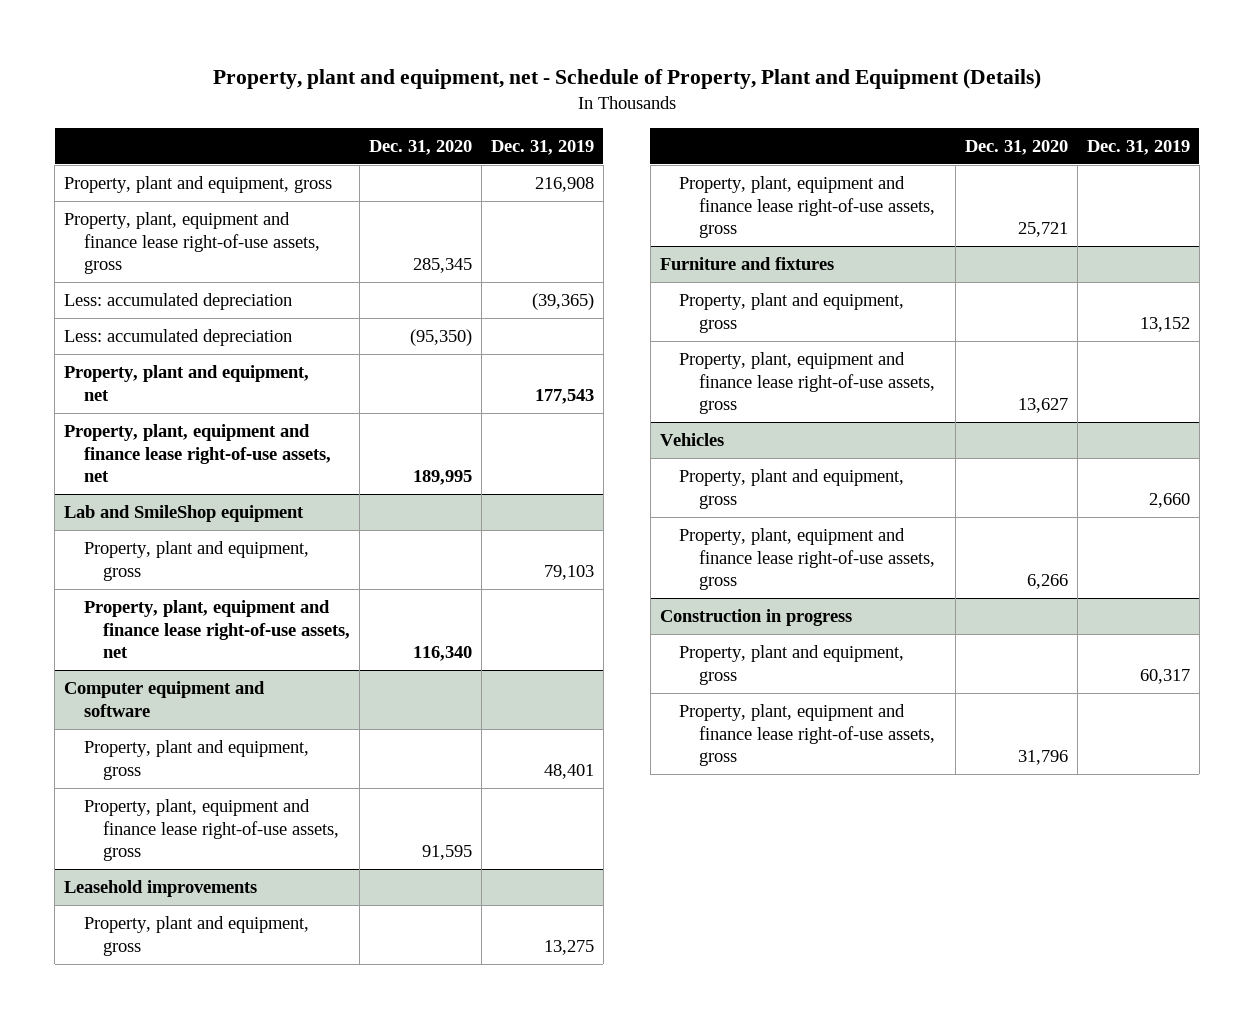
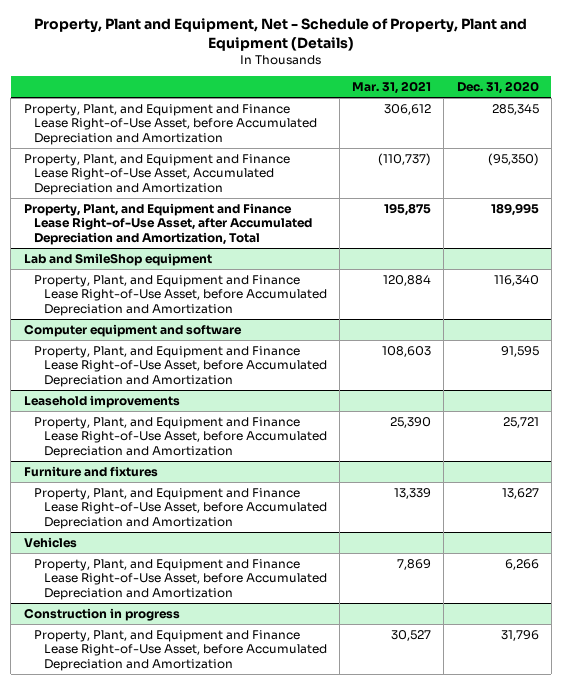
[212,68,1041,89] Property, plant and equipment, net - Schedule of Property, Plant and Equipment (Details) -> [34,18,528,52] Property, Plant and Equipment, Net - Schedule of Property, Plant and Equipment (Details)
[490,139,594,155] Dec. 31, 2019 -> none
none -> [352,81,432,95] Mar. 31, 2021
[64,176,333,194] Property, plant and equipment, gross -> none
[64,293,293,311] Less: accumulated depreciation -> none
[64,365,310,401] Property, plant and equipment, net -> none
[64,212,320,275] Property, plant, equipment and finance lease right-of-use assets, gross -> [23,103,317,145] Property, Plant, and Equipment and Finance Lease Right-of-Use Asset, before Accumulated Depreciation and Amortization
[64,329,293,347] Less: accumulated depreciation -> [23,153,290,195] Property, Plant, and Equipment and Finance Lease Right-of-Use Asset, Accumulated Depreciation and Amortization
[64,424,331,483] Property, plant, equipment and finance lease right-of-use assets, net -> [23,202,312,245] Property, Plant, and Equipment and Finance Lease Right-of-Use Asset, after Accumulated Depreciation and Amortization, Total
[83,541,309,581] Property, plant and equipment, gross -> none
[83,600,350,659] Property, plant, equipment and finance lease right-of-use assets, net -> [33,274,327,316] Property, Plant, and Equipment and Finance Lease Right-of-Use Asset, before Accumulated Depreciation and Amortization
[83,740,309,780] Property, plant and equipment, gross -> none
[83,799,339,862] Property, plant, equipment and finance lease right-of-use assets, gross -> [33,345,327,387] Property, Plant, and Equipment and Finance Lease Right-of-Use Asset, before Accumulated Depreciation and Amortization
[83,916,309,956] Property, plant and equipment, gross -> none
[679,176,935,239] Property, plant, equipment and finance lease right-of-use assets, gross -> [33,416,327,458] Property, Plant, and Equipment and Finance Lease Right-of-Use Asset, before Accumulated Depreciation and Amortization
[679,293,905,333] Property, plant and equipment, gross -> none
[679,352,935,415] Property, plant, equipment and finance lease right-of-use assets, gross -> [33,487,327,529] Property, Plant, and Equipment and Finance Lease Right-of-Use Asset, before Accumulated Depreciation and Amortization
[679,469,905,509] Property, plant and equipment, gross -> none
[679,528,935,591] Property, plant, equipment and finance lease right-of-use assets, gross -> [33,558,327,600] Property, Plant, and Equipment and Finance Lease Right-of-Use Asset, before Accumulated Depreciation and Amortization
[679,645,905,685] Property, plant and equipment, gross -> none
[679,704,935,767] Property, plant, equipment and finance lease right-of-use assets, gross -> [33,629,327,671] Property, Plant, and Equipment and Finance Lease Right-of-Use Asset, before Accumulated Depreciation and Amortization

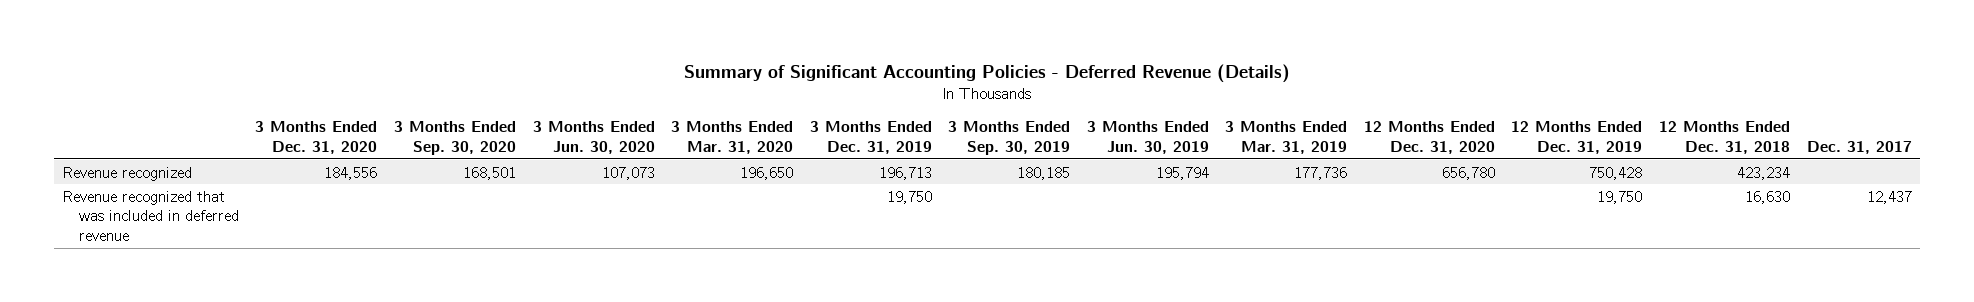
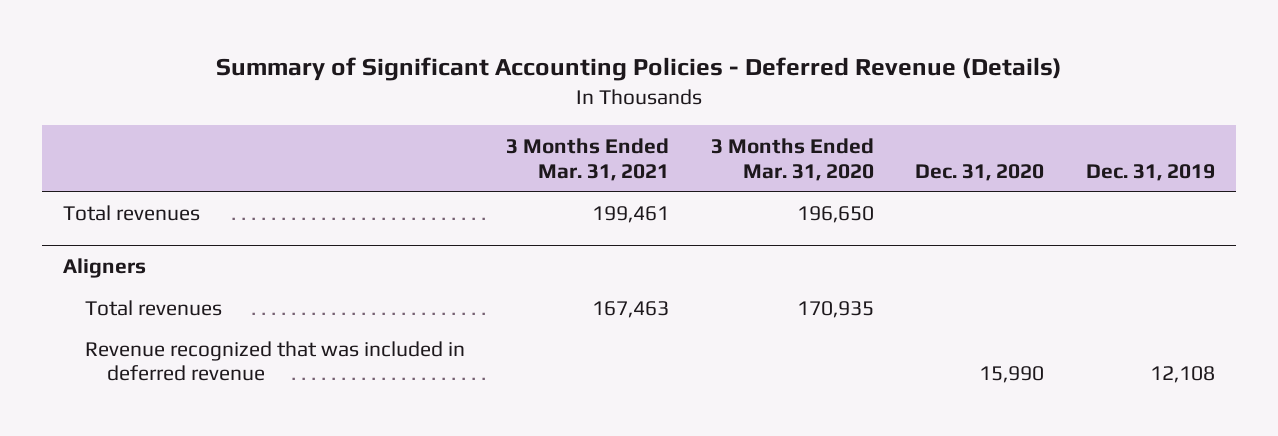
[255,121,378,154] 3 Months Ended Dec. 31, 2020 -> none
[393,121,516,155] 3 Months Ended Sep. 30, 2020 -> none
[532,121,655,154] 3 Months Ended Jun. 30, 2020 -> none
[809,121,932,154] 3 Months Ended Dec. 31, 2019 -> none
[948,121,1071,155] 3 Months Ended Sep. 30, 2019 -> none
[1086,121,1209,154] 3 Months Ended Jun. 30, 2019 -> none
[1225,121,1348,154] 3 Months Ended Mar. 31, 2019 -> none
[1363,121,1495,154] 12 Months Ended Dec. 31, 2020 -> none
[1511,121,1643,154] 12 Months Ended Dec. 31, 2019 -> none
[1659,121,1791,154] 12 Months Ended Dec. 31, 2018 -> none
[1806,140,1912,154] Dec. 31, 2017 -> none
none -> [506,137,670,181] 3 Months Ended Mar. 31, 2021
none -> [915,163,1045,181] Dec. 31, 2020
none -> [1086,163,1216,181] Dec. 31, 2019
[62,190,239,241] Revenue recognized that was included in deferred revenue -> none
[62,166,193,181] Revenue recognized -> [63,204,201,221] Total revenues
none -> [63,258,147,279] Aligners
none -> [84,299,222,316] Total revenues
none -> [84,340,465,382] Revenue recognized that was included in deferred revenue

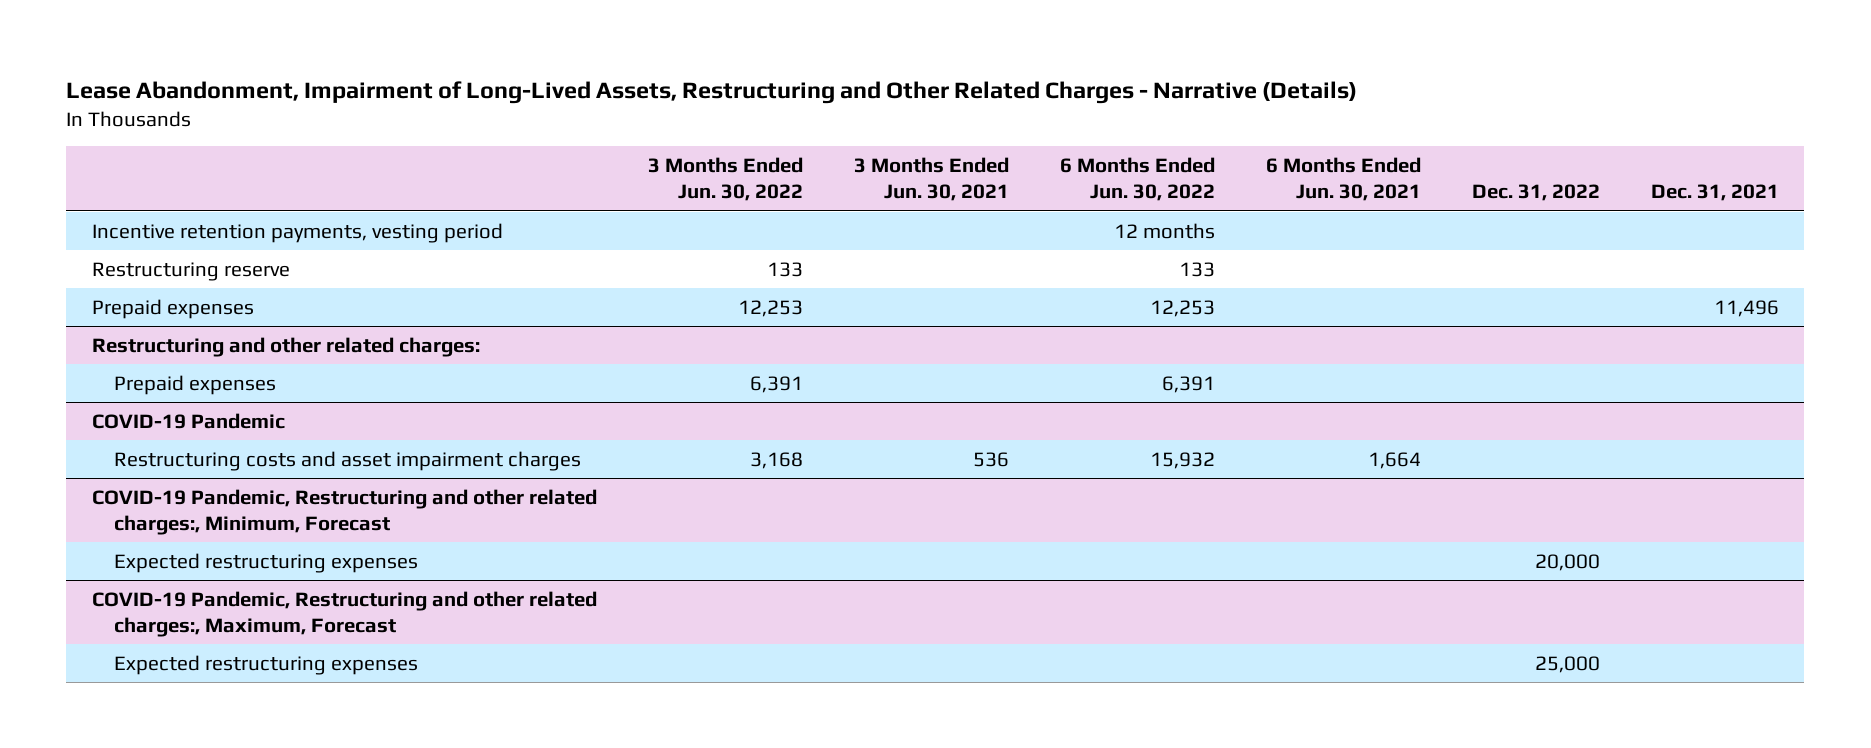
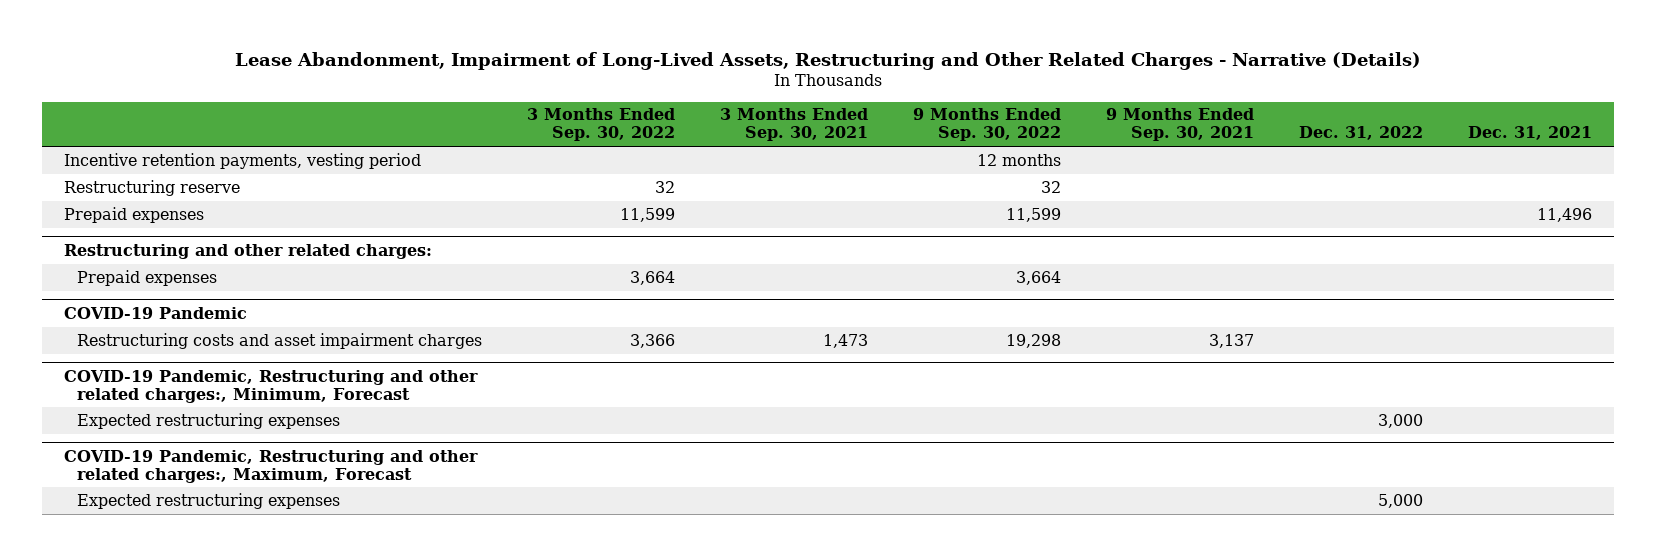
[647,156,803,202] 3 Months Ended Jun. 30, 2022 -> none
[853,156,1009,202] 3 Months Ended Jun. 30, 2021 -> none
[1059,156,1215,202] 6 Months Ended Jun. 30, 2022 -> none
[1265,156,1421,202] 6 Months Ended Jun. 30, 2021 -> none
none -> [526,108,675,142] 3 Months Ended Sep. 30, 2022
none -> [719,108,868,142] 3 Months Ended Sep. 30, 2021
none -> [912,108,1061,142] 9 Months Ended Sep. 30, 2022
none -> [1105,108,1254,142] 9 Months Ended Sep. 30, 2021
[1534,553,1600,571] 20,000 -> [1377,413,1423,428] 3,000
[1534,655,1600,673] 25,000 -> [1377,493,1423,508] 5,000

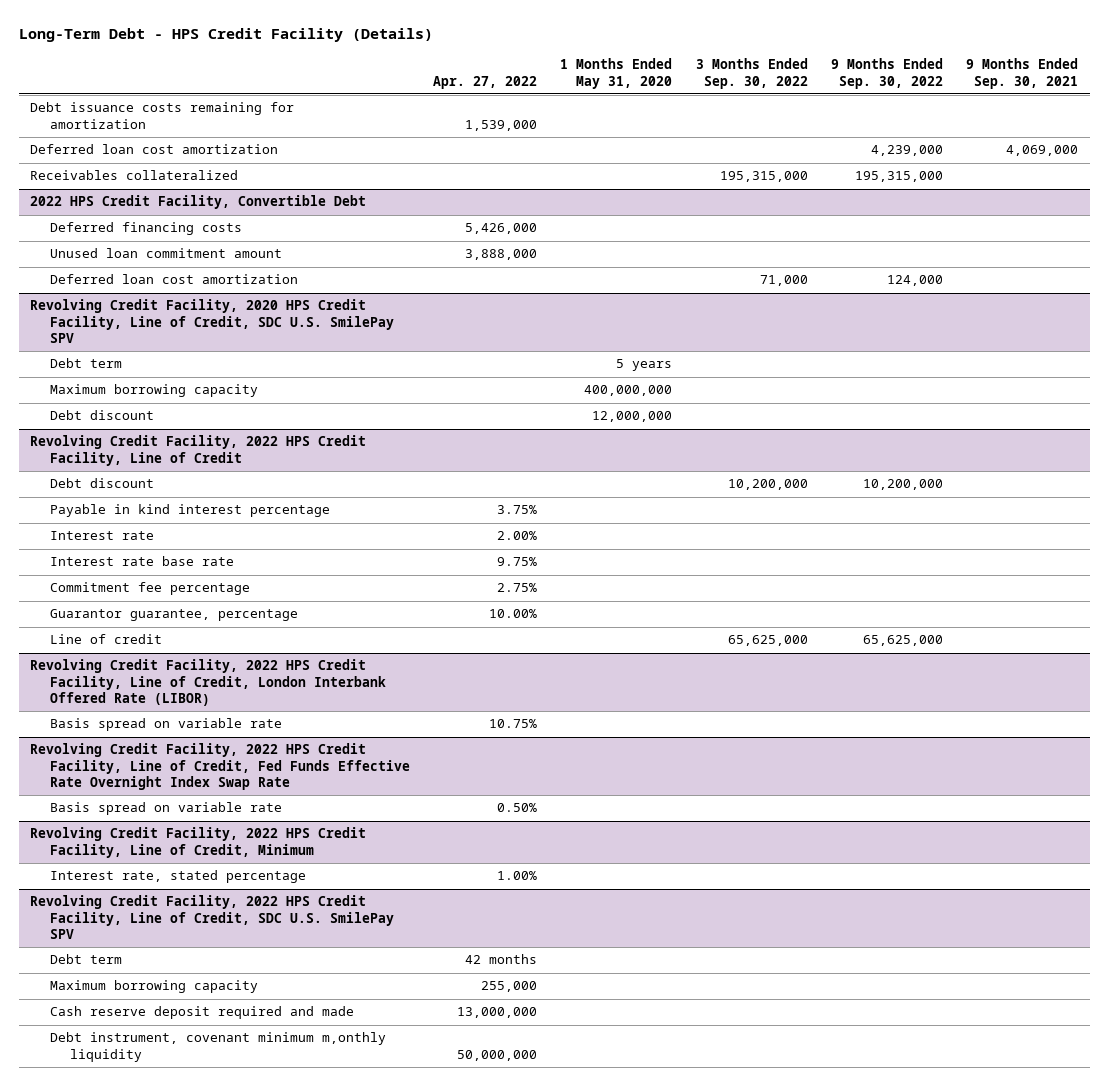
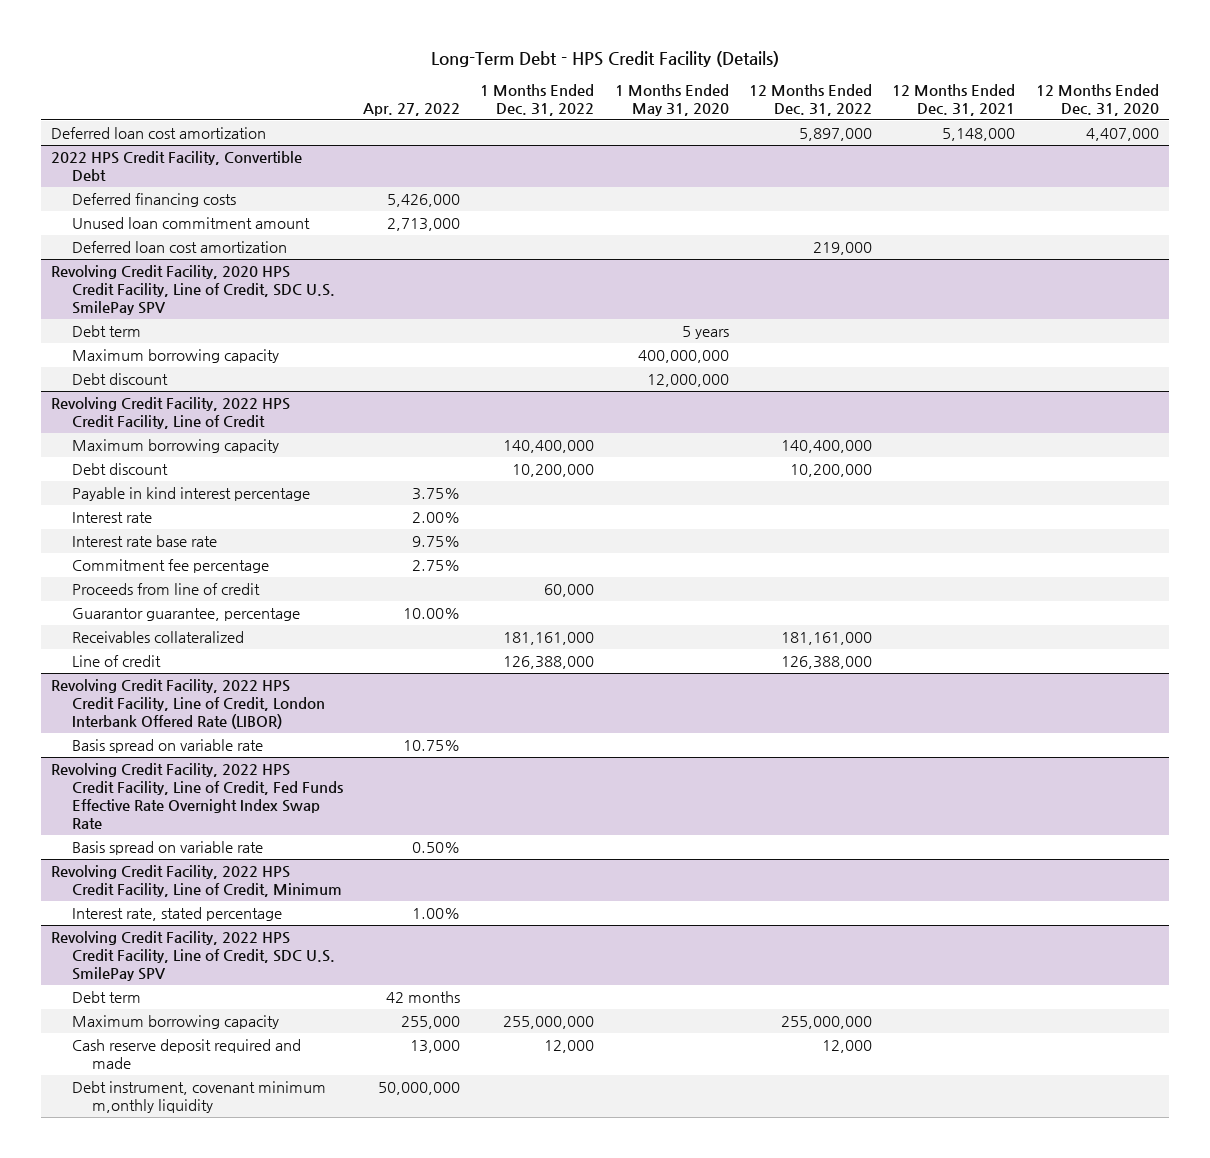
[695,58,808,89] 3 Months Ended Sep. 30, 2022 -> none
[830,58,943,89] 9 Months Ended Sep. 30, 2022 -> none
[965,58,1078,89] 9 Months Ended Sep. 30, 2021 -> none
none -> [480,84,595,116] 1 Months Ended Dec. 31, 2022
none -> [748,84,872,116] 12 Months Ended Dec. 31, 2022
none -> [892,84,1016,116] 12 Months Ended Dec. 31, 2021
none -> [1035,84,1159,116] 12 Months Ended Dec. 31, 2020
[30,102,295,129] Debt issuance costs remaining for amortization -> none
[30,170,239,181] Receivables collateralized -> none
[465,249,538,261] 3,888,000 -> [386,218,460,232] 2,713,000
none -> [71,439,279,454] Maximum borrowing capacity
none -> [71,583,260,596] Proceeds from line of credit
none -> [71,631,244,644] Receivables collateralized
[457,1007,538,1019] 13,000,000 -> [409,1040,460,1054] 13,000

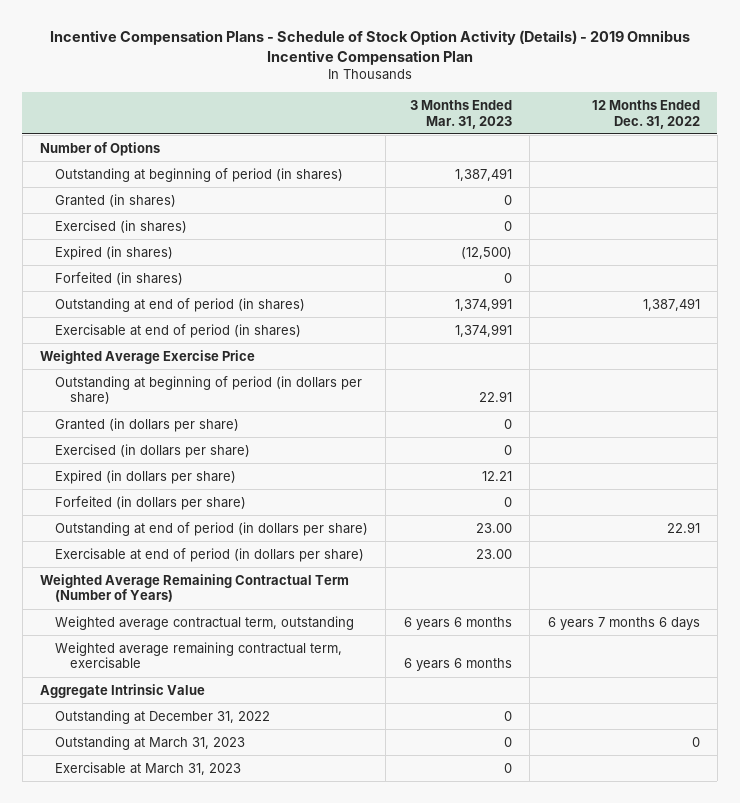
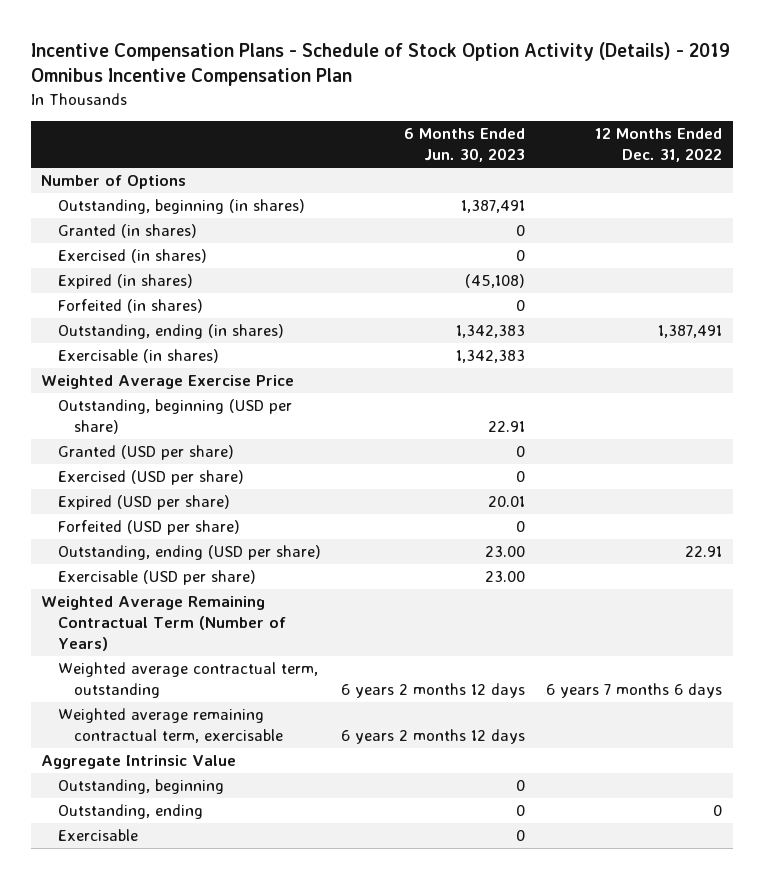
[409,99,512,129] 3 Months Ended Mar. 31, 2023 -> none
none -> [404,128,526,163] 6 Months Ended Jun. 30, 2023
[54,167,343,182] Outstanding at beginning of period (in shares) -> [57,199,305,215] Outstanding, beginning (in shares)
[54,297,305,312] Outstanding at end of period (in shares) -> [57,324,284,340] Outstanding, ending (in shares)
[54,323,301,338] Exercisable at end of period (in shares) -> [57,349,219,364] Exercisable (in shares)
[54,375,362,405] Outstanding at beginning of period (in dollars per share) -> [57,399,292,435] Outstanding, beginning (USD per share)
[54,417,239,432] Granted (in dollars per share) -> [57,445,234,461] Granted (USD per share)
[54,443,250,458] Exercised (in dollars per share) -> [57,470,244,486] Exercised (USD per share)
[54,469,236,484] Expired (in dollars per share) -> [57,495,230,511] Expired (USD per share)
[54,495,246,510] Forfeited (in dollars per share) -> [57,520,240,536] Forfeited (USD per share)
[54,521,368,536] Outstanding at end of period (in dollars per share) -> [57,545,321,561] Outstanding, ending (USD per share)
[54,547,364,562] Exercisable at end of period (in dollars per share) -> [57,570,256,586] Exercisable (USD per share)
[54,709,270,724] Outstanding at December 31, 2022 -> [57,779,224,795] Outstanding, beginning
[54,735,245,750] Outstanding at March 31, 2023 -> [57,804,203,820] Outstanding, ending
[54,761,241,775] Exercisable at March 31, 2023 -> [57,829,138,842] Exercisable

